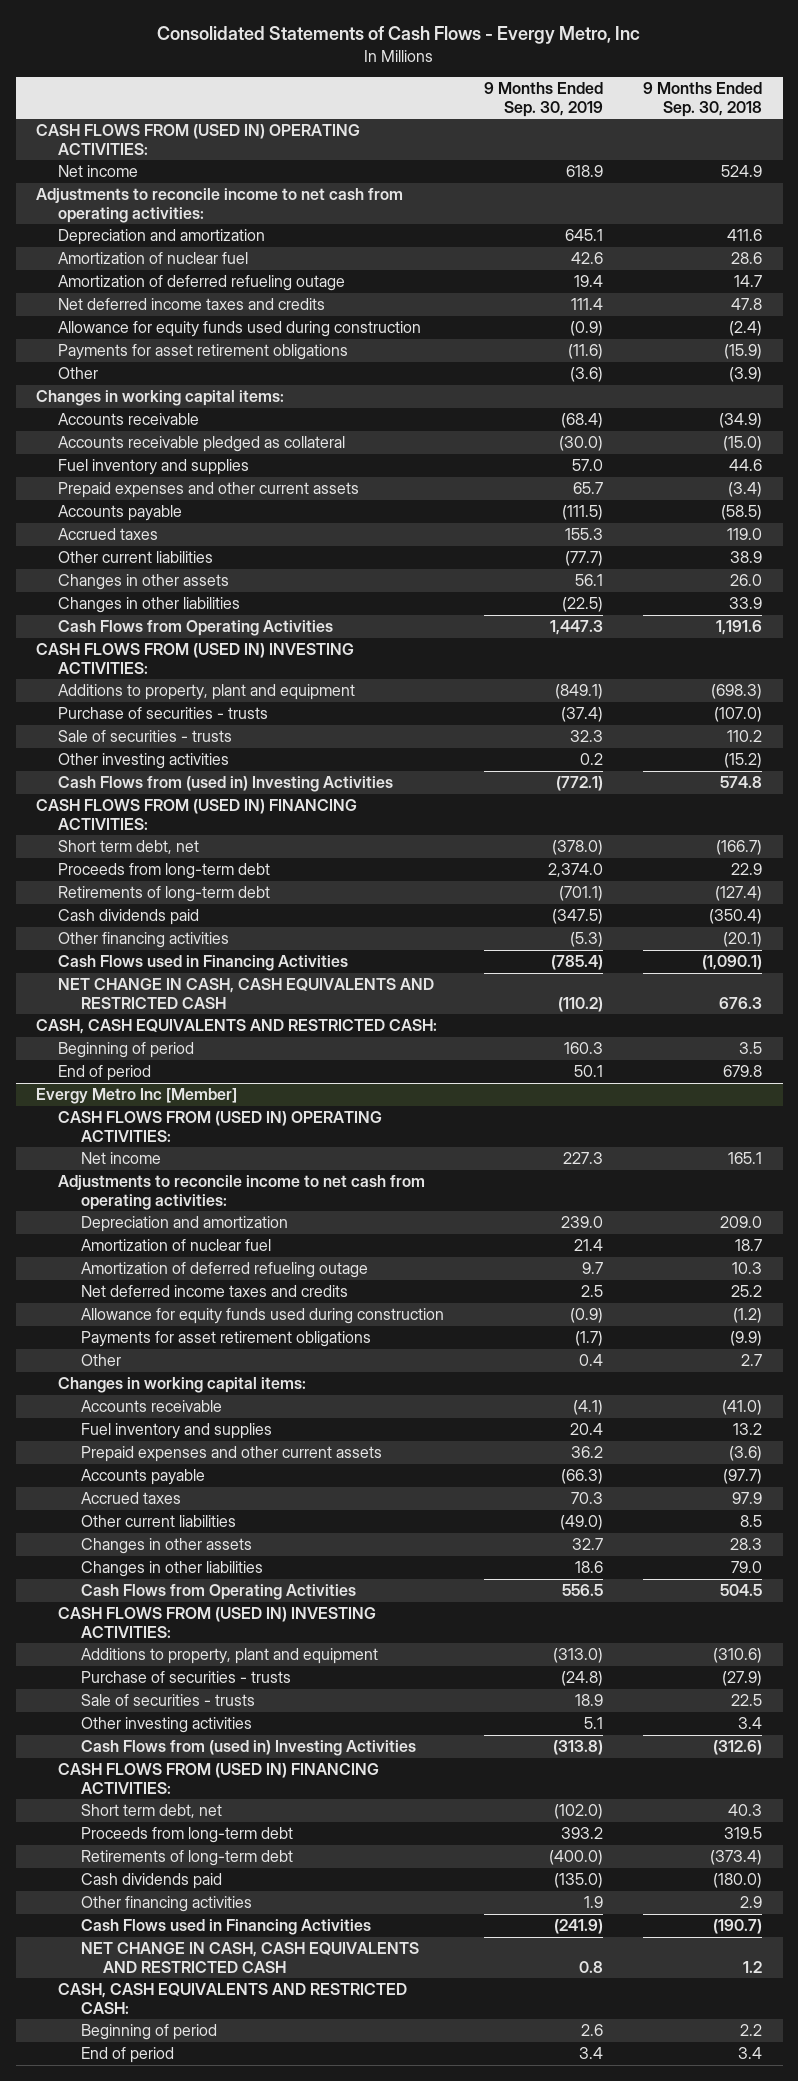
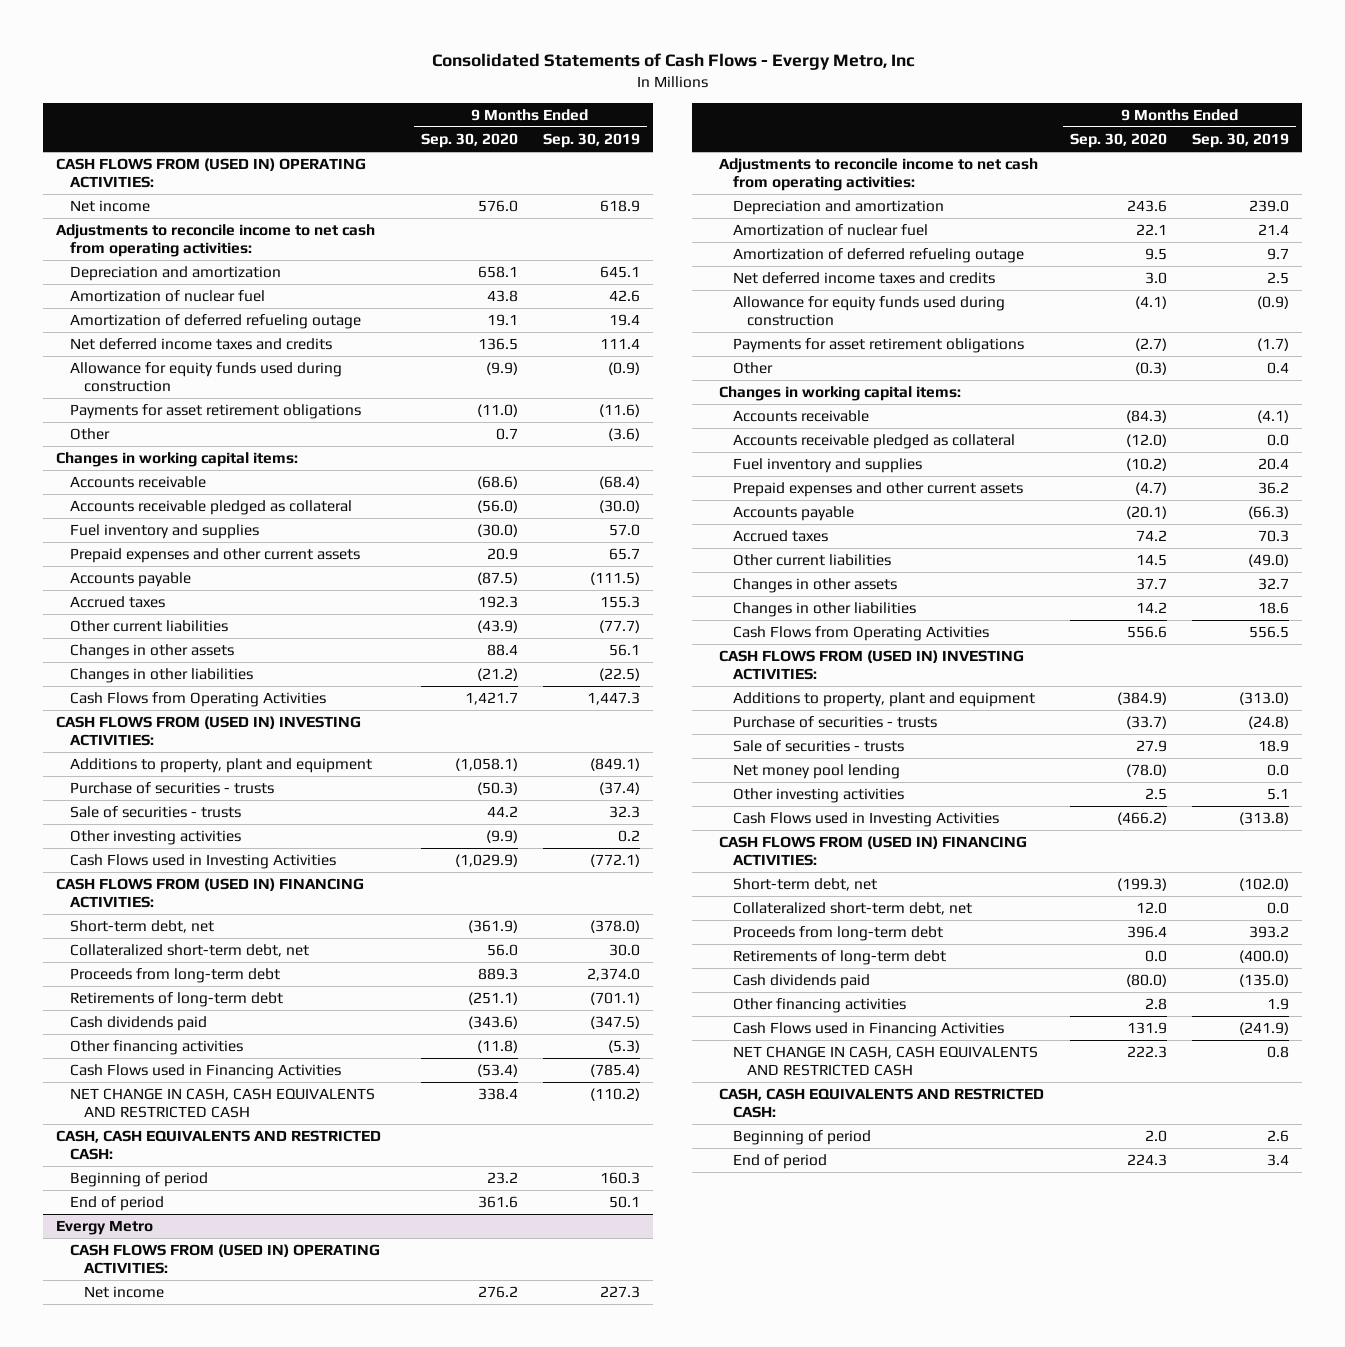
[643,82,763,117] 9 Months Ended Sep. 30, 2018 -> none
none -> [420,133,518,149] Sep. 30, 2020
[58,776,394,793] Cash Flows from (used in) Investing Activities -> [69,854,336,870] Cash Flows used in Investing Activities
[58,840,200,855] Short term debt, net -> [69,920,214,934] Short-term debt, net
none -> [69,944,309,958] Collateralized short-term debt, net
[35,1088,237,1105] Evergy Metro Inc [Member] -> [55,1220,153,1236] Evergy Metro
none -> [732,434,1015,450] Accounts receivable pledged as collateral
none -> [732,764,900,780] Net money pool lending
[80,1740,416,1757] Cash Flows from (used in) Investing Activities -> [732,812,999,828] Cash Flows used in Investing Activities
[80,1804,222,1819] Short term debt, net -> [732,878,877,892] Short-term debt, net
none -> [732,902,972,916] Collateralized short-term debt, net

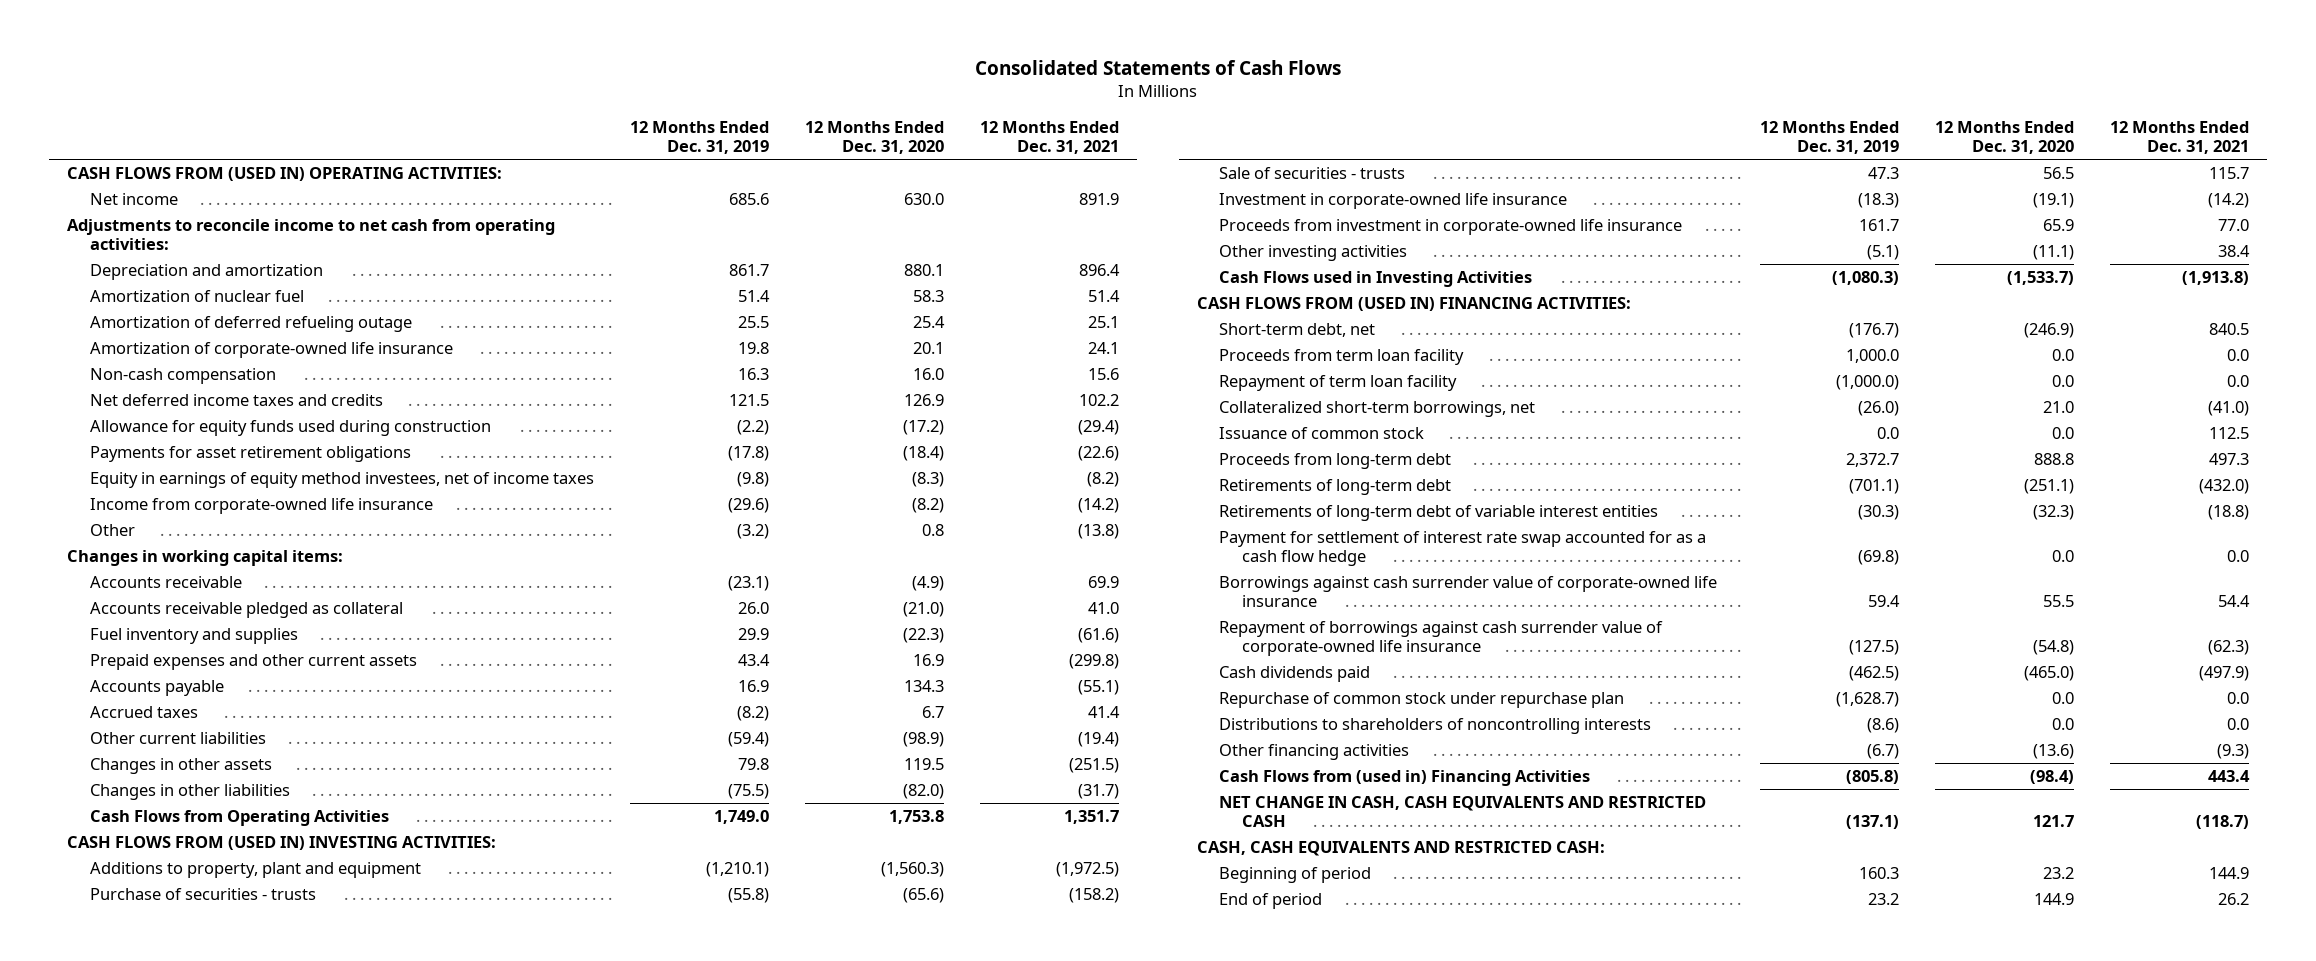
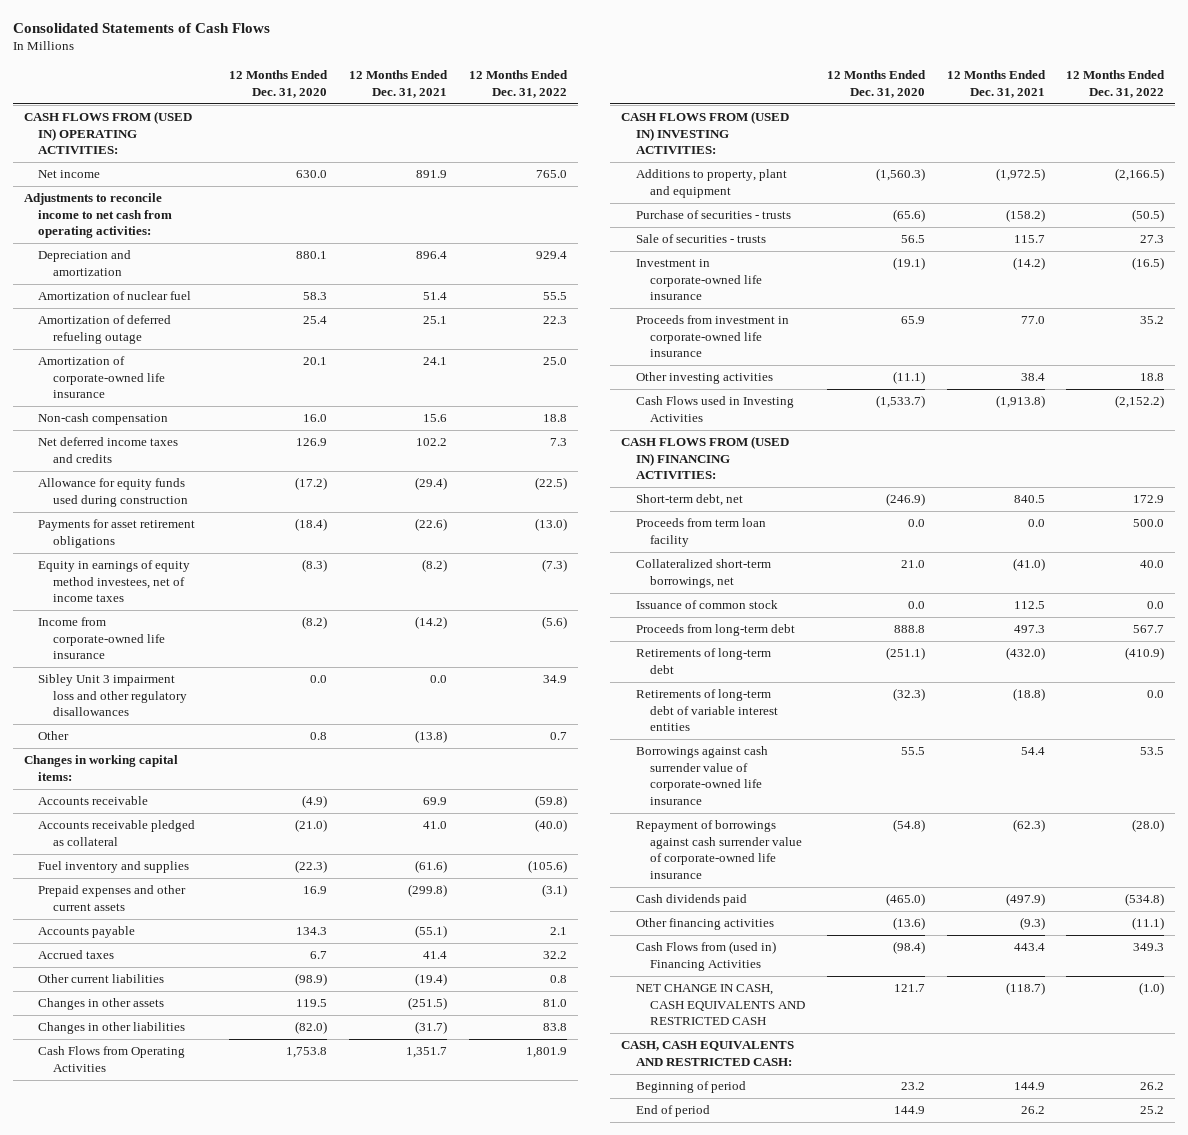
[629,121,769,155] 12 Months Ended Dec. 31, 2019 -> none
none -> [468,70,568,98] 12 Months Ended Dec. 31, 2022
none -> [38,674,187,717] Sibley Unit 3 impairment loss and other regulatory disallowances
[1219,375,1458,392] Repayment of term loan facility -> none
[1219,531,1707,567] Payment for settlement of interest rate swap accounted for as a cash flow hedge -> none
[1219,692,1625,709] Repurchase of common stock under repurchase plan -> none
[1219,718,1652,735] Distributions to shareholders of noncontrolling interests -> none

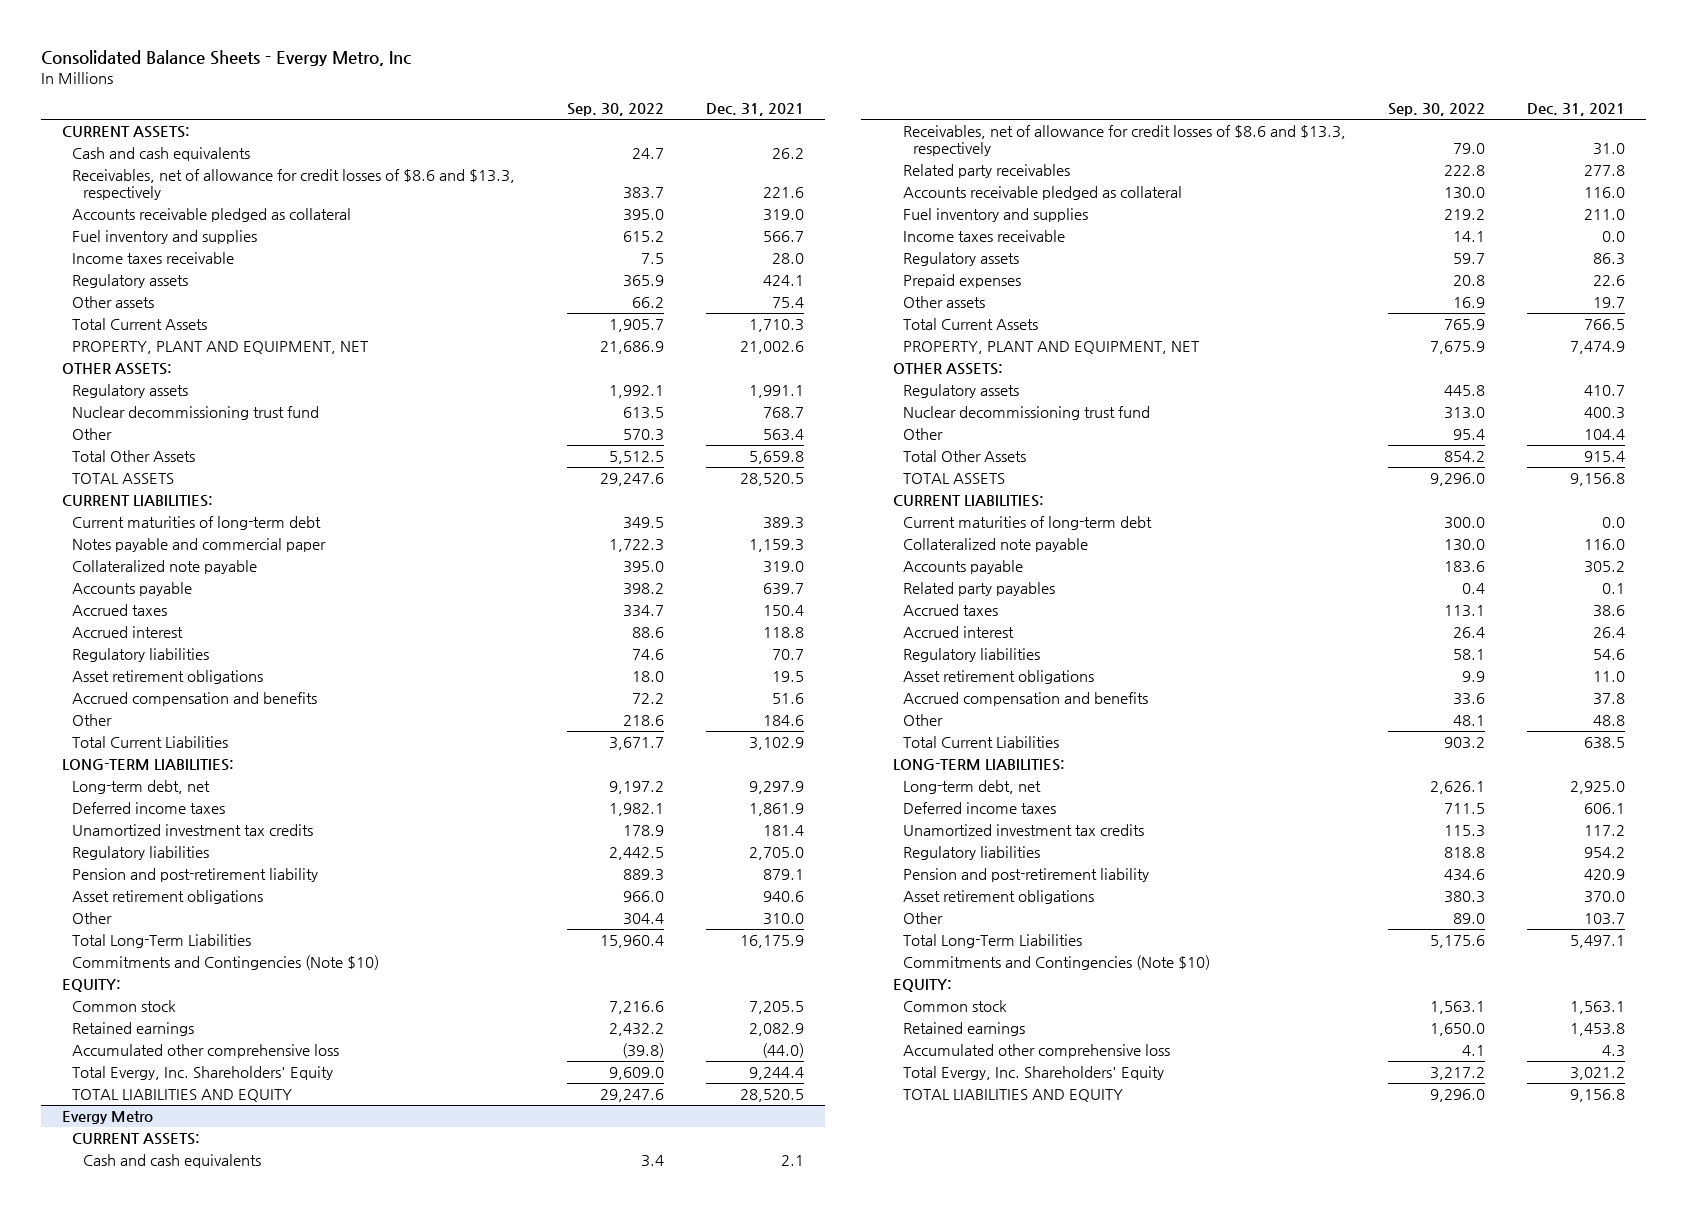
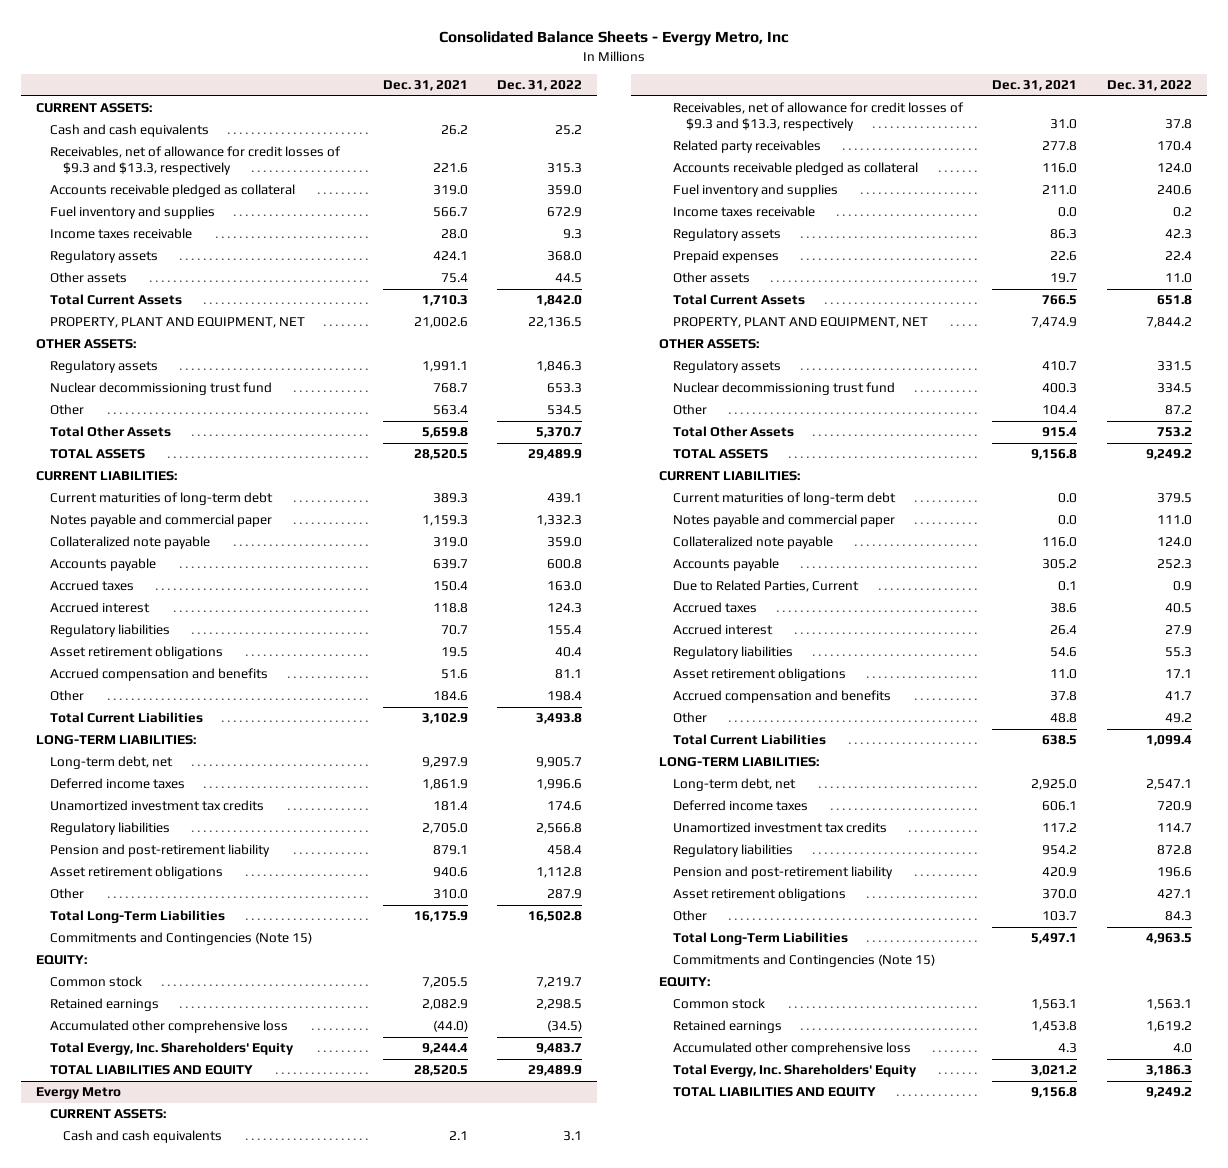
[567,103,665,117] Sep. 30, 2022 -> none
none -> [497,80,583,92] Dec. 31, 2022
[72,169,516,201] Receivables, net of allowance for credit losses of $8.6 and $13.3, respectively -> [49,146,341,176] Receivables, net of allowance for credit losses of $9.3 and $13.3, respectively
[72,955,380,971] Commitments and Contingencies (Note $10) -> [49,932,312,946] Commitments and Contingencies (Note 15)
[903,125,1347,157] Receivables, net of allowance for credit losses of $8.6 and $13.3, respectively -> [672,102,964,132] Receivables, net of allowance for credit losses of $9.3 and $13.3, respectively
none -> [672,514,895,528] Notes payable and commercial paper
[903,582,1056,597] Related party payables -> none
none -> [672,580,859,593] Due to Related Parties, Current
[903,955,1211,971] Commitments and Contingencies (Note $10) -> [672,954,935,968] Commitments and Contingencies (Note 15)

